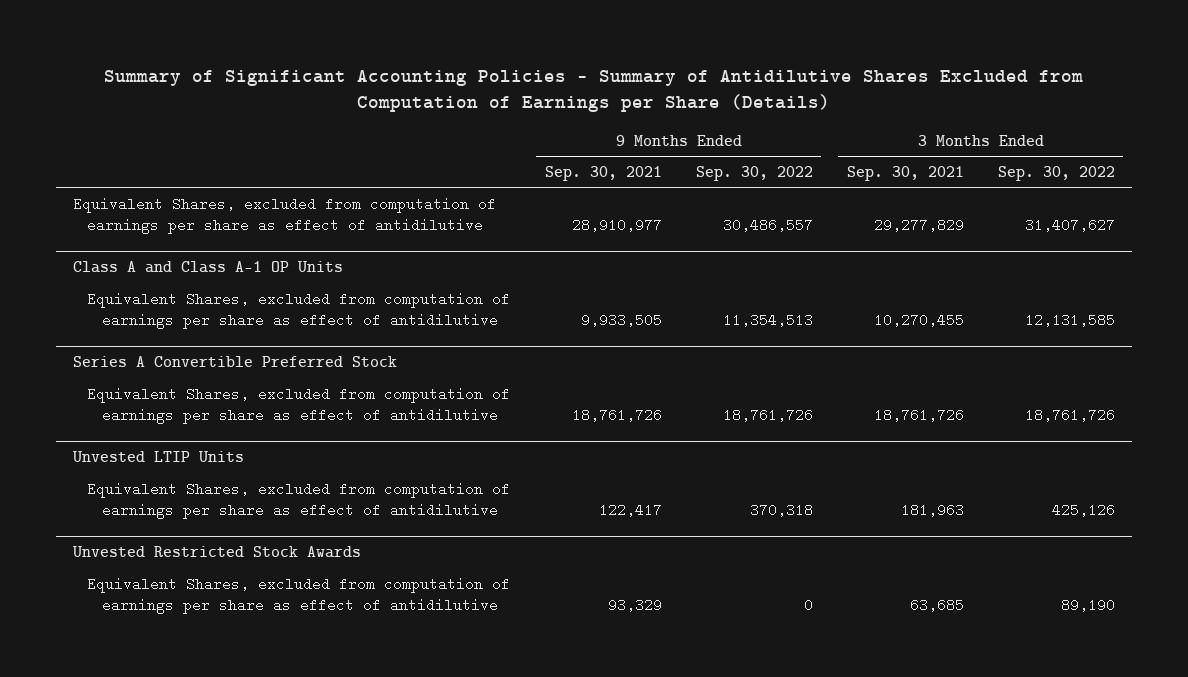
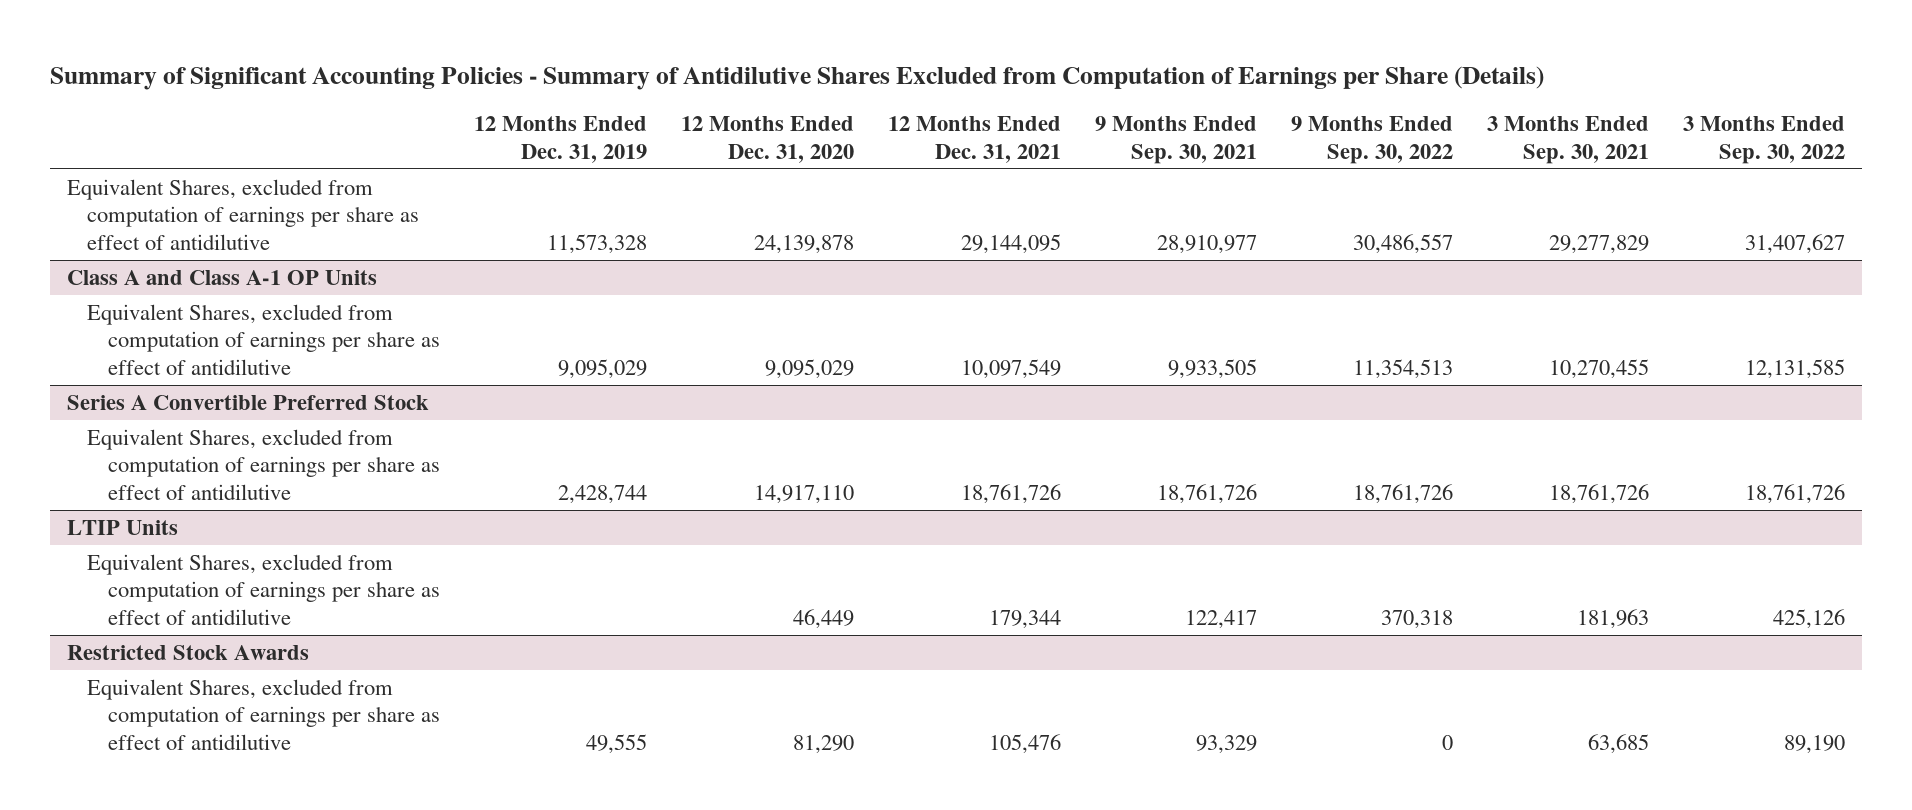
none -> [474,116,648,163] 12 Months Ended Dec. 31, 2019
none -> [681,116,855,163] 12 Months Ended Dec. 31, 2020
none -> [888,116,1062,163] 12 Months Ended Dec. 31, 2021
[72,451,245,463] Unvested LTIP Units -> [66,519,178,535] LTIP Units
[72,546,362,559] Unvested Restricted Stock Awards -> [66,644,309,660] Restricted Stock Awards

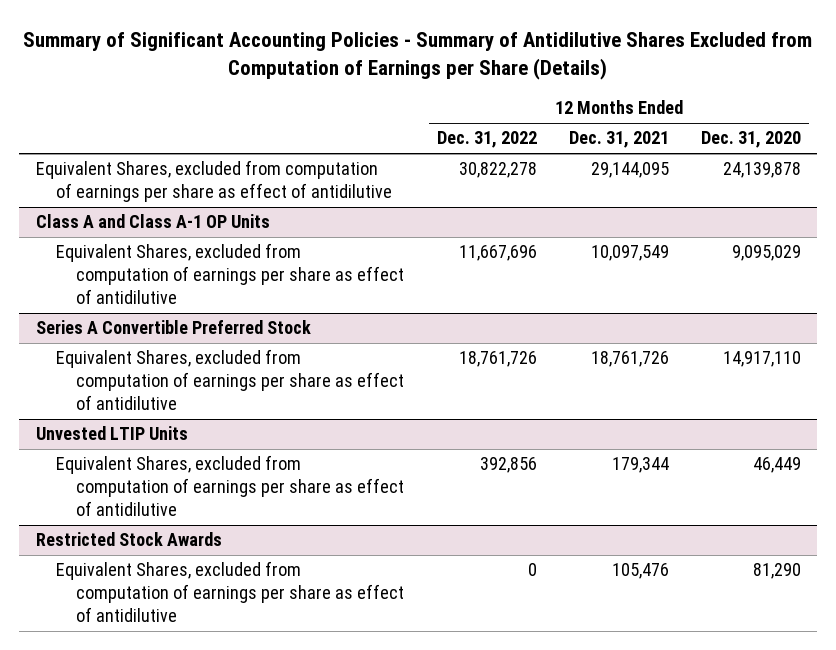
[474,116,648,163] 12 Months Ended Dec. 31, 2019 -> none
[1095,116,1258,164] 9 Months Ended Sep. 30, 2021 -> none
[1291,116,1454,164] 9 Months Ended Sep. 30, 2022 -> none
[1487,116,1650,164] 3 Months Ended Sep. 30, 2021 -> none
[1683,116,1846,164] 3 Months Ended Sep. 30, 2022 -> none
none -> [436,131,537,149] Dec. 31, 2022
[66,519,178,535] LTIP Units -> [35,426,188,441] Unvested LTIP Units

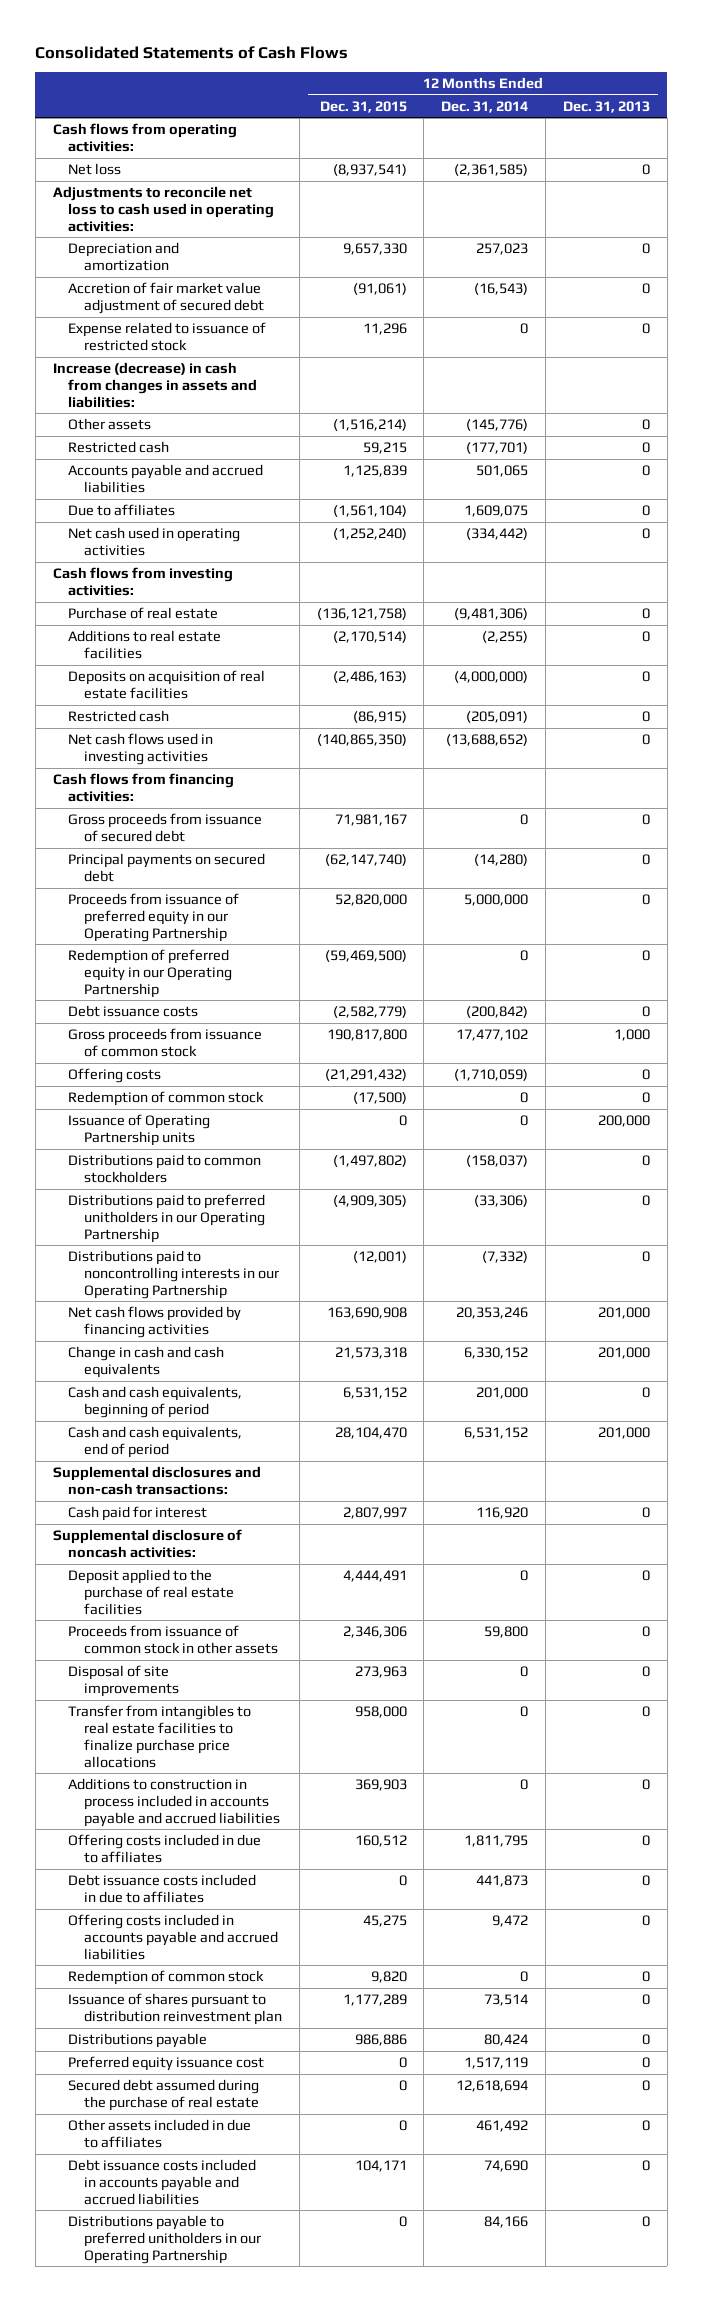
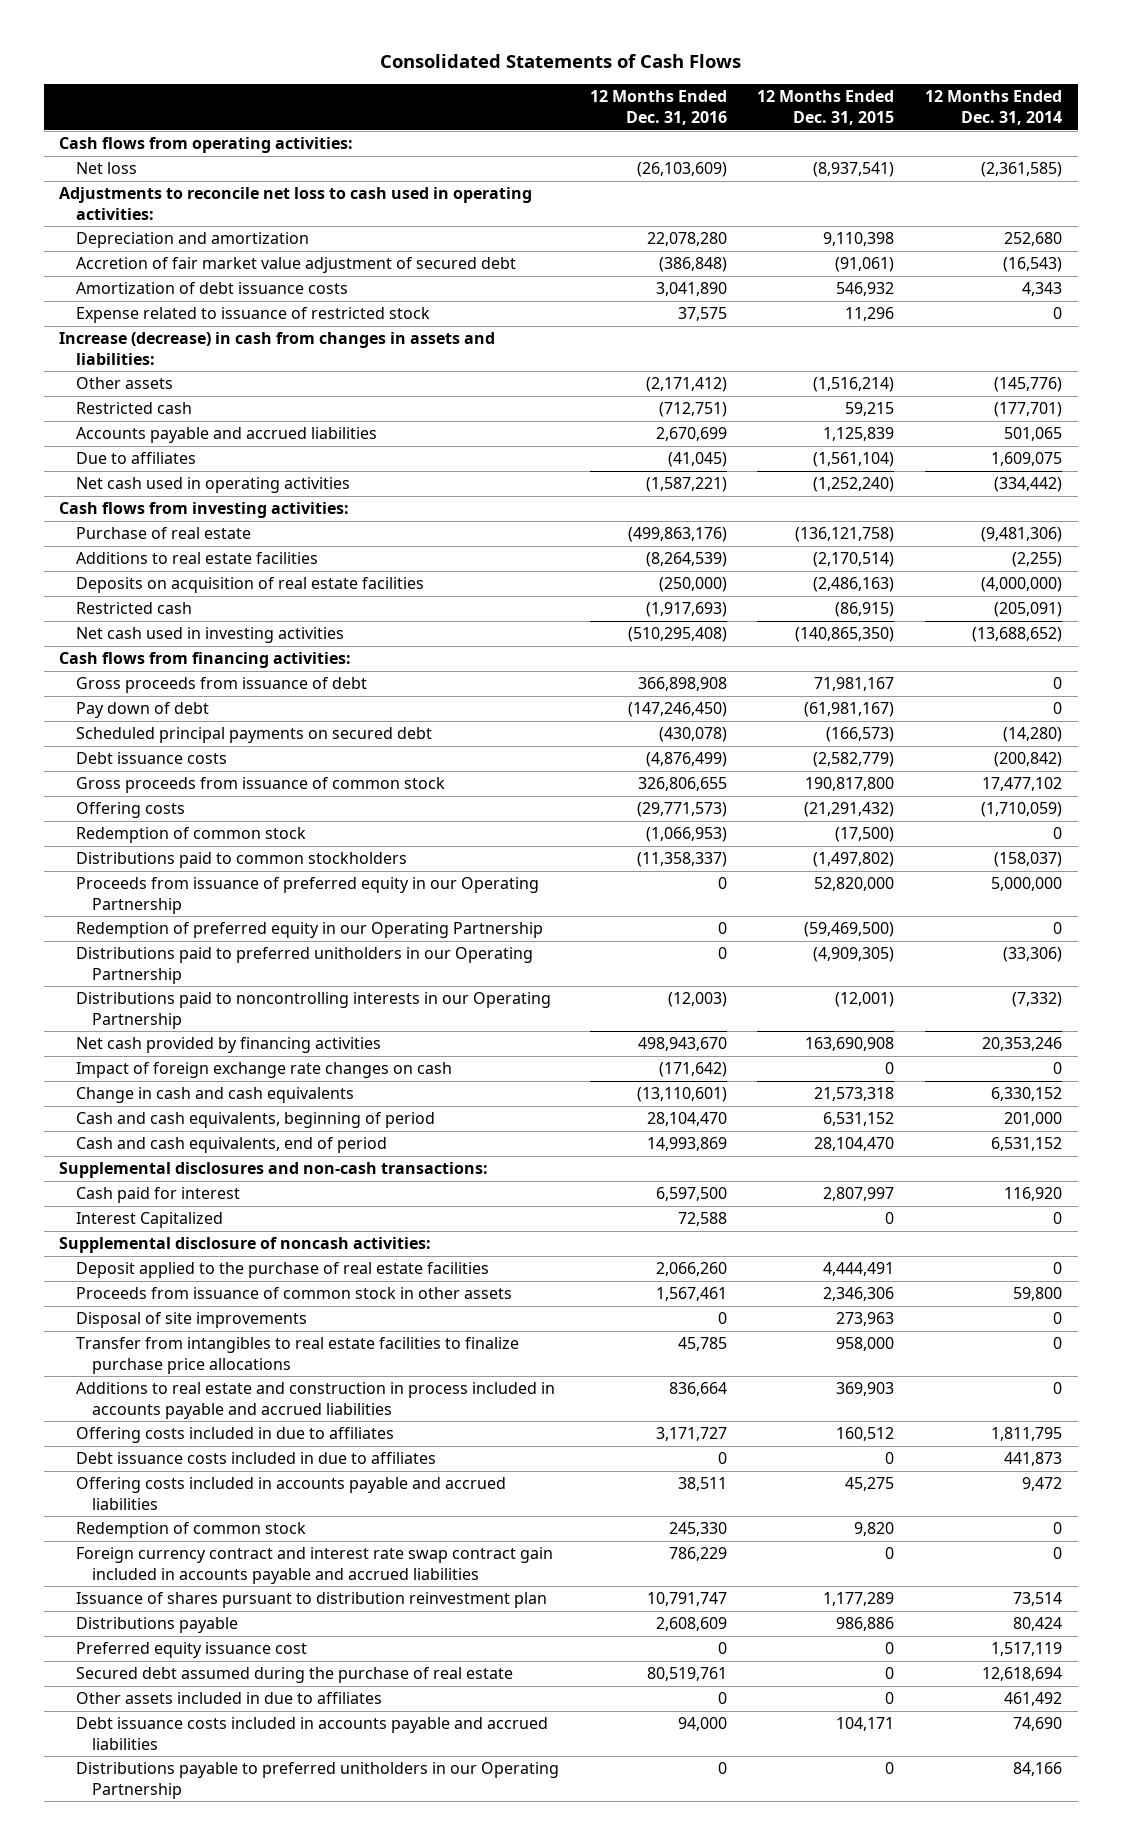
[562,100,650,113] Dec. 31, 2013 -> none
none -> [589,90,727,126] 12 Months Ended Dec. 31, 2016
[342,243,407,256] 9,657,330 -> [823,232,895,247] 9,110,398
[476,243,529,256] 257,023 -> [1004,232,1063,247] 252,680
none -> [75,282,348,295] Amortization of debt issuance costs
[68,733,214,765] Net cash flows used in investing activities -> [75,627,344,644] Net cash used in investing activities
[68,813,263,842] Gross proceeds from issuance of secured debt -> [75,677,367,694] Gross proceeds from issuance of debt
none -> [75,702,209,719] Pay down of debt
[68,853,266,882] Principal payments on secured debt -> [75,727,432,744] Scheduled principal payments on secured debt
[324,854,407,867] (62,147,740) -> [826,727,895,743] (166,573)
[68,1114,211,1146] Issuance of Operating Partnership units -> none
[68,893,240,942] Proceeds from issuance of preferred equity in our Operating Partnership -> [75,877,539,914] Proceeds from issuance of preferred equity in our Operating Partnership
[68,949,232,998] Redemption of preferred equity in our Operating Partnership -> [75,922,543,939] Redemption of preferred equity in our Operating Partnership
[68,1306,242,1338] Net cash flows provided by financing activities -> [75,1037,381,1054] Net cash provided by financing activities
none -> [75,1062,452,1079] Impact of foreign exchange rate changes on cash
none -> [75,1212,223,1229] Interest Capitalized
[68,1778,280,1827] Additions to construction in process included in accounts payable and accrued liabilities -> [75,1382,555,1419] Additions to real estate and construction in process included in accounts payable and accrued liabilities
none -> [75,1547,553,1584] Foreign currency contract and interest rate swap contract gain included in accounts payable and accrued liabilities

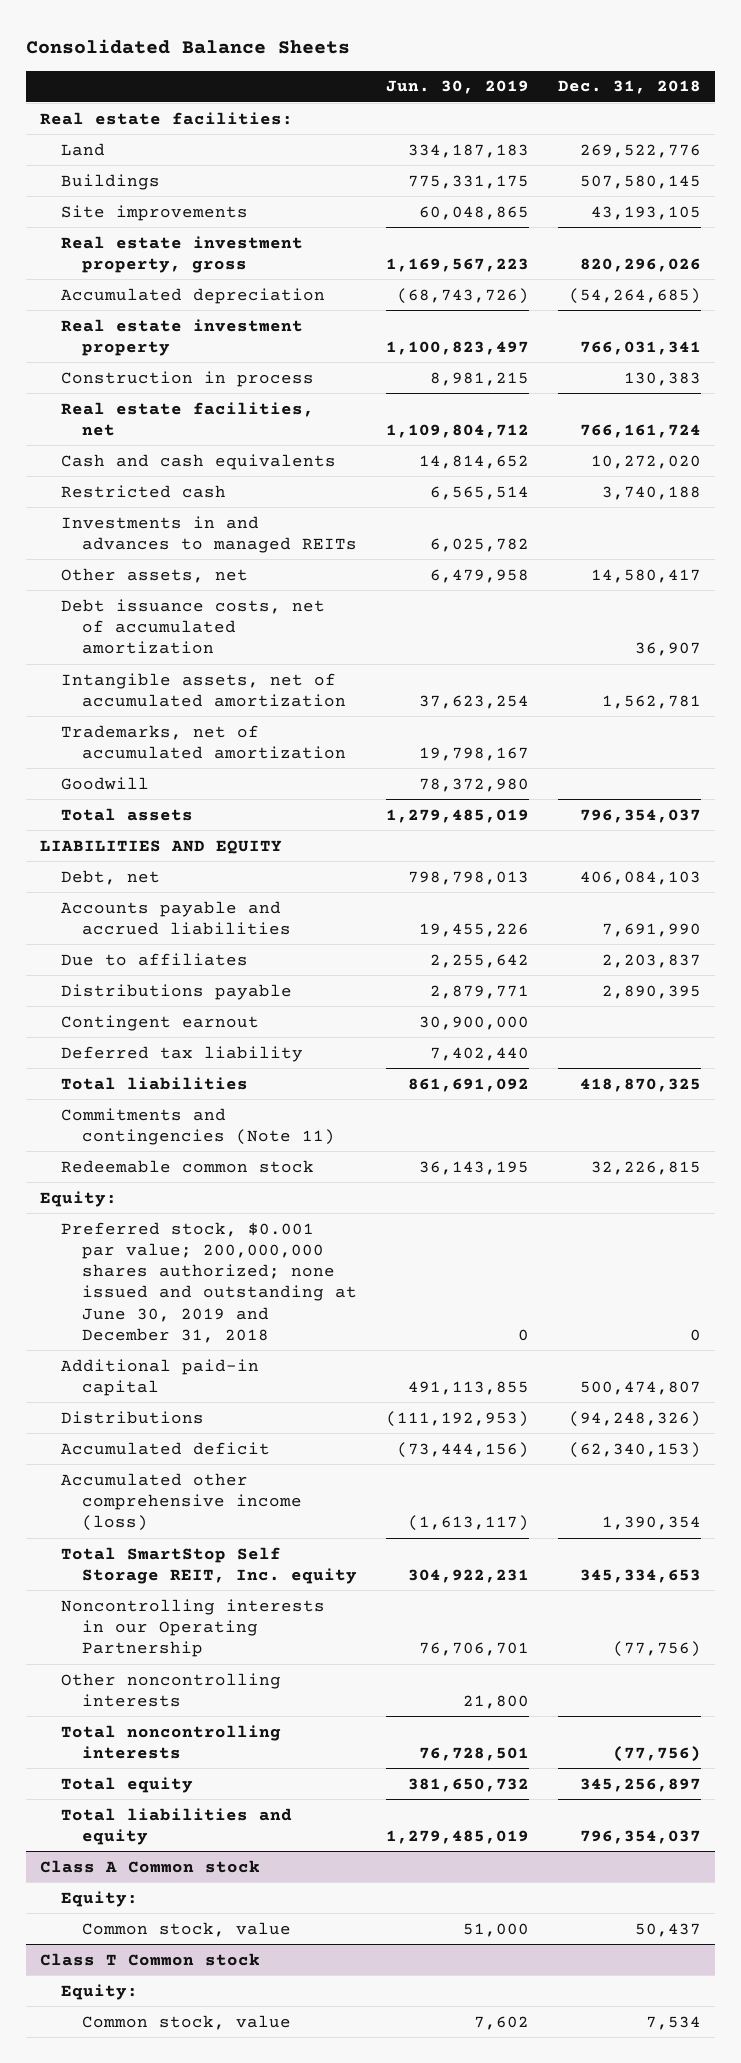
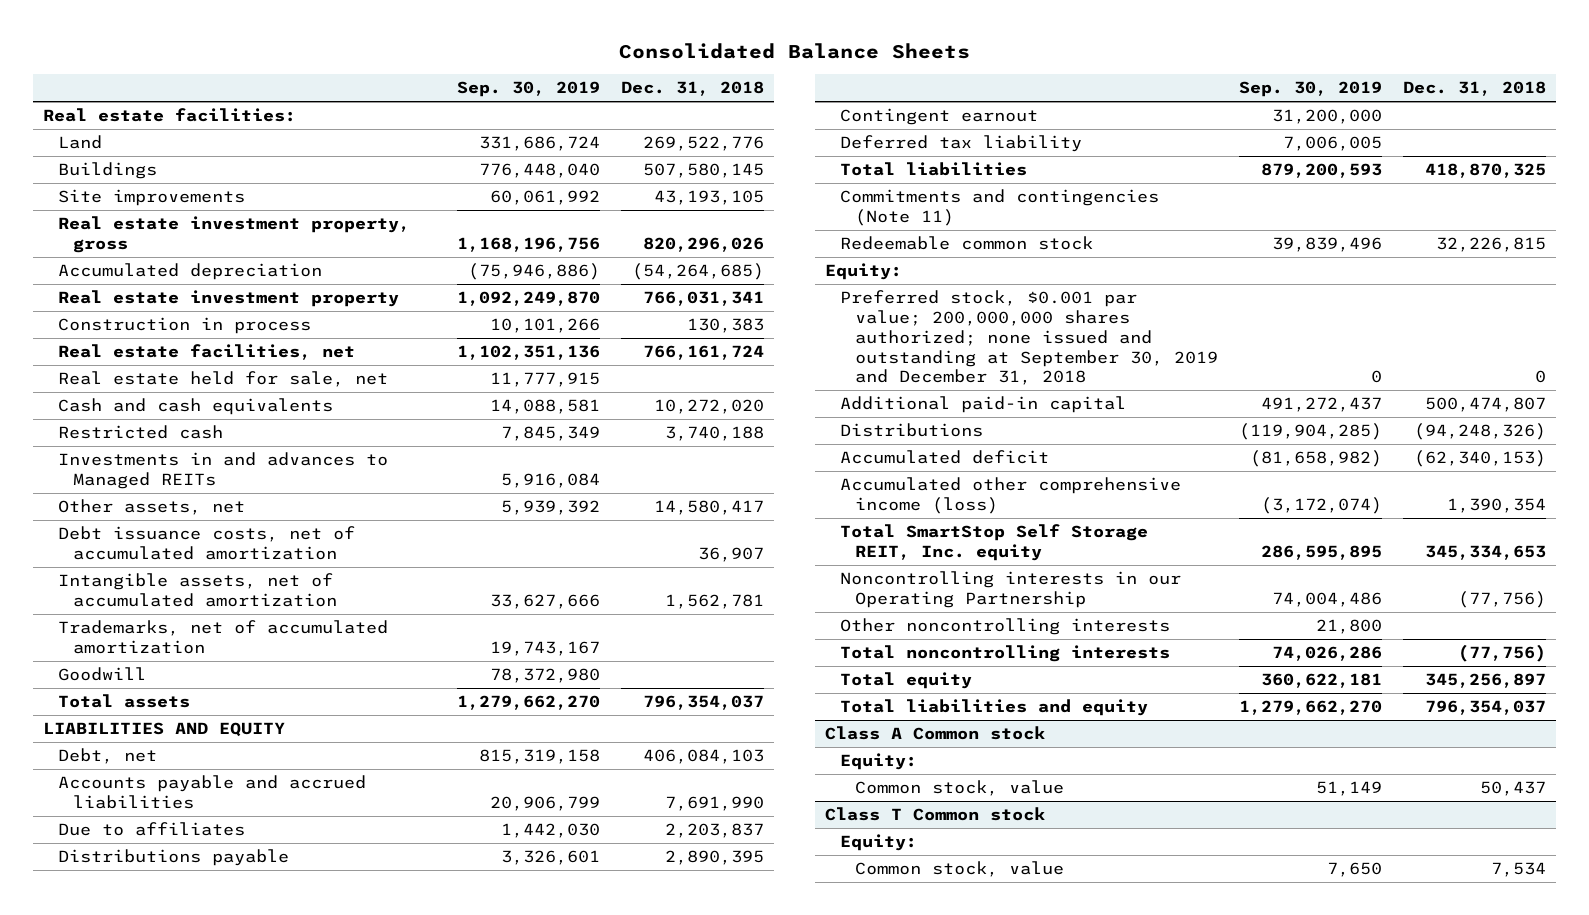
[386,80,530,95] Jun. 30, 2019 -> none
none -> [457,81,601,98] Sep. 30, 2019
none -> [58,371,389,388] Real estate held for sale, net
[61,515,358,553] Investments in and advances to managed REITs -> [58,452,389,490] Investments in and advances to Managed REITs
[61,1221,358,1343] Preferred stock, $0.001 par value; 200,000,000 shares authorized; none issued and outstanding at June 30, 2019 and December 31, 2018 -> [840,290,1219,386] Preferred stock, $0.001 par value; 200,000,000 shares authorized; none issued and outstanding at September 30, 2019 and December 31, 2018

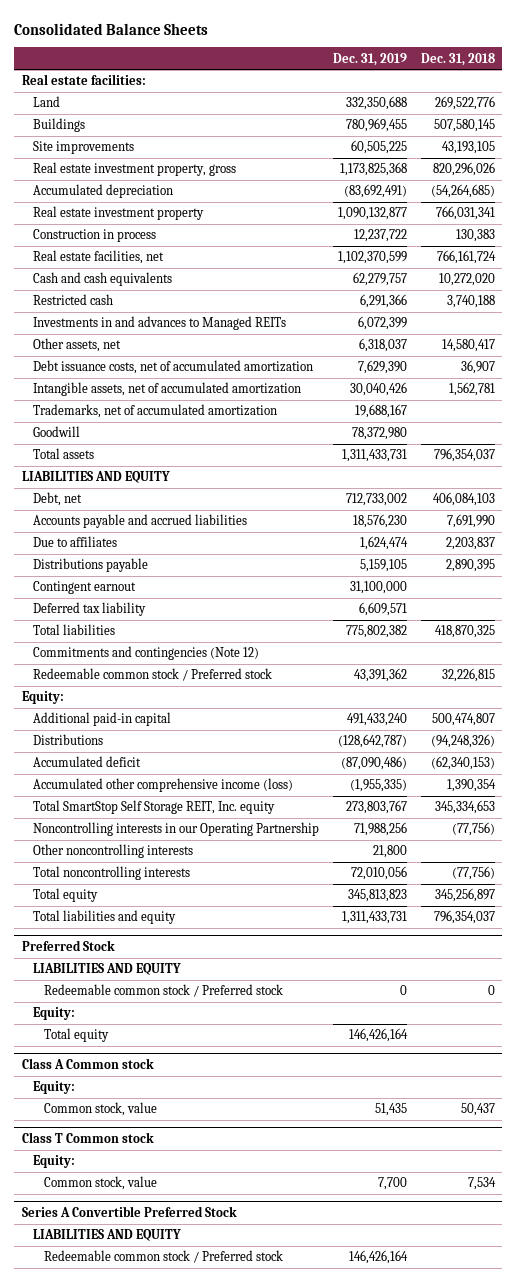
[457,81,601,98] Sep. 30, 2019 -> none
none -> [333,52,408,66] Dec. 31, 2019
[58,371,389,388] Real estate held for sale, net -> none
[840,189,1160,227] Commitments and contingencies (Note 11) -> [32,646,259,661] Commitments and contingencies (Note 12)
[840,236,1094,251] Redeemable common stock -> [32,668,272,682] Redeemable common stock / Preferred stock
[840,290,1219,386] Preferred stock, $0.001 par value; 200,000,000 shares authorized; none issued and outstanding at September 30, 2019 and December 31, 2018 -> none
none -> [21,940,115,952] Preferred Stock
none -> [32,963,181,976] LIABILITIES AND EQUITY
none -> [44,984,284,998] Redeemable common stock / Preferred stock
none -> [32,1007,75,1021] Equity:
none -> [44,1028,110,1043] Total equity
none -> [21,1206,237,1218] Series A Convertible Preferred Stock
none -> [32,1229,181,1242] LIABILITIES AND EQUITY
none -> [44,1250,284,1264] Redeemable common stock / Preferred stock

